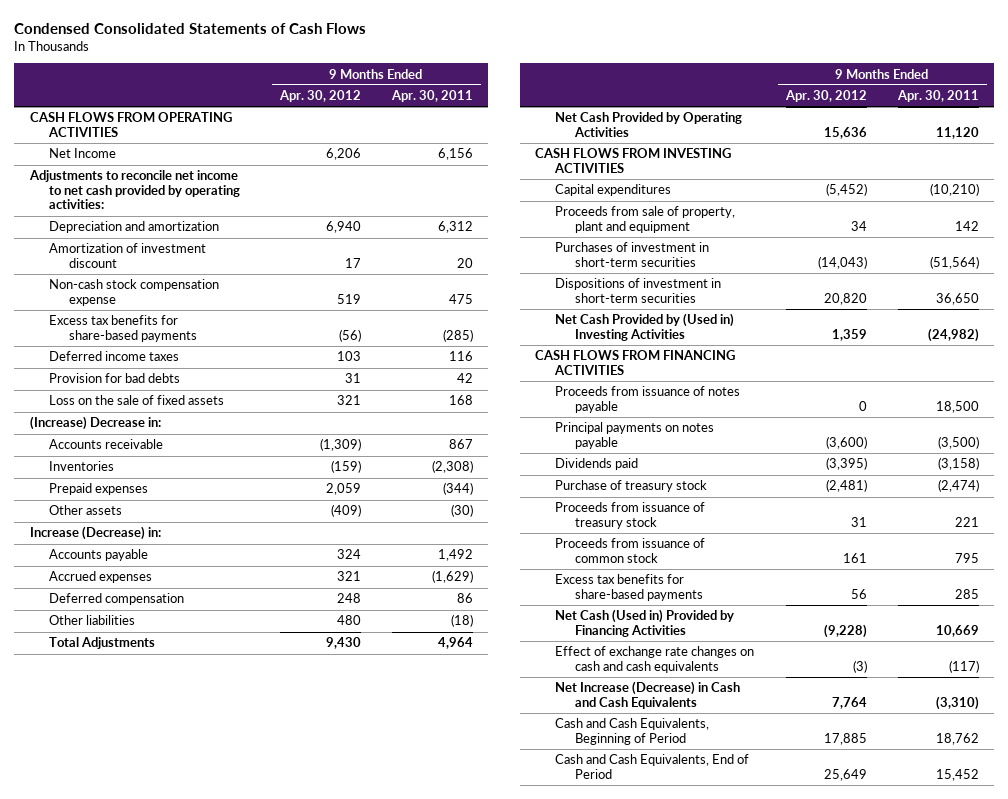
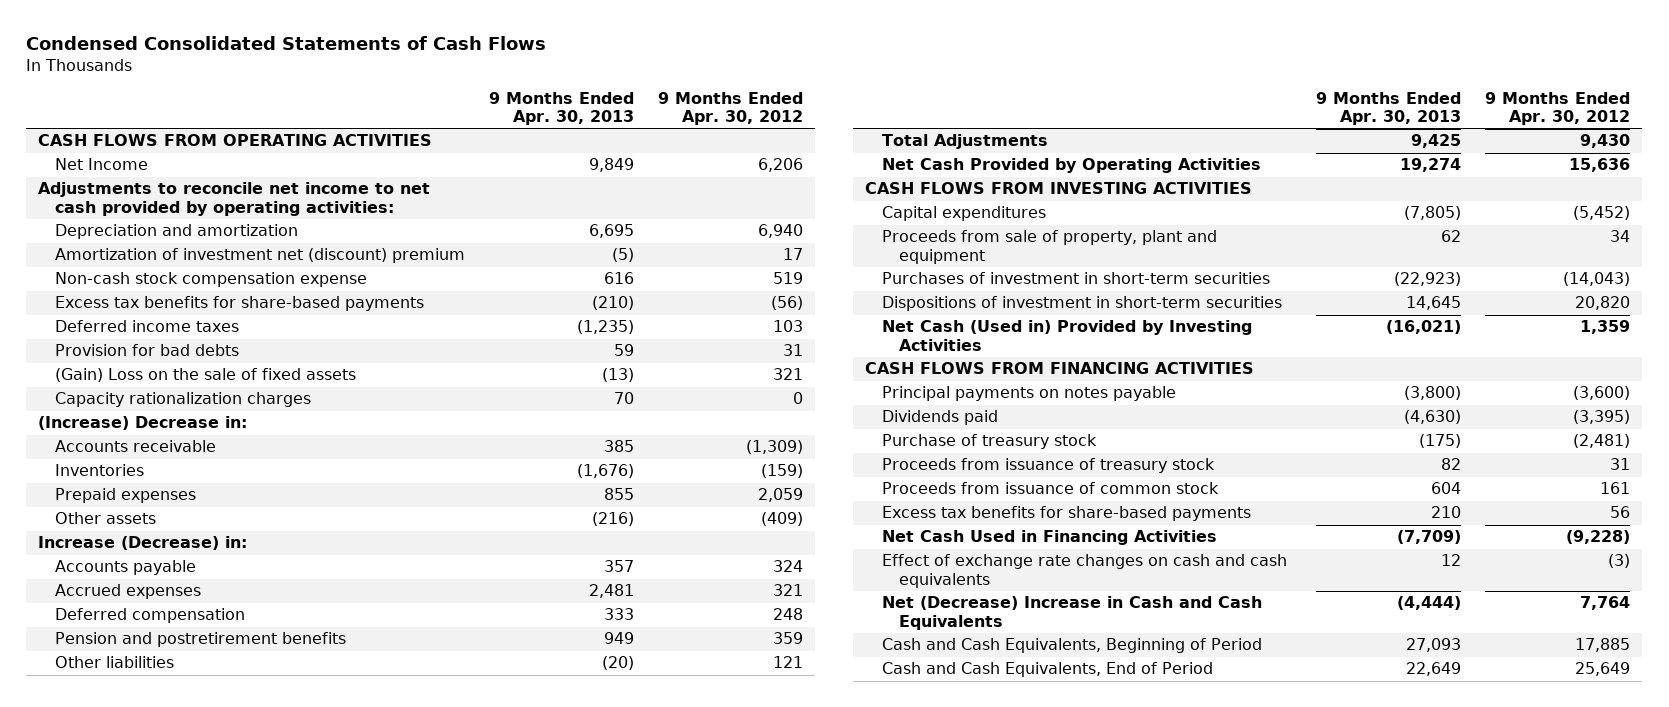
[390,90,473,103] Apr. 30, 2011 -> none
none -> [489,91,635,125] 9 Months Ended Apr. 30, 2013
[49,243,207,268] Amortization of investment discount -> [55,248,466,264] Amortization of investment net (discount) premium
[49,395,225,406] Loss on the sale of fixed assets -> [55,368,357,383] (Gain) Loss on the sale of fixed assets
none -> [55,392,312,408] Capacity rationalization charges
none -> [55,632,347,648] Pension and postretirement benefits
[336,615,361,626] 480 -> [773,656,804,669] 121
[555,313,735,341] Net Cash Provided by (Used in) Investing Activities -> [882,320,1253,351] Net Cash (Used in) Provided by Investing Activities
[555,386,741,413] Proceeds from issuance of notes payable -> none
[555,609,735,637] Net Cash (Used in) Provided by Financing Activities -> [882,530,1218,546] Net Cash Used in Financing Activities
[555,681,741,709] Net Increase (Decrease) in Cash and Cash Equivalents -> [882,596,1263,630] Net (Decrease) Increase in Cash and Cash Equivalents

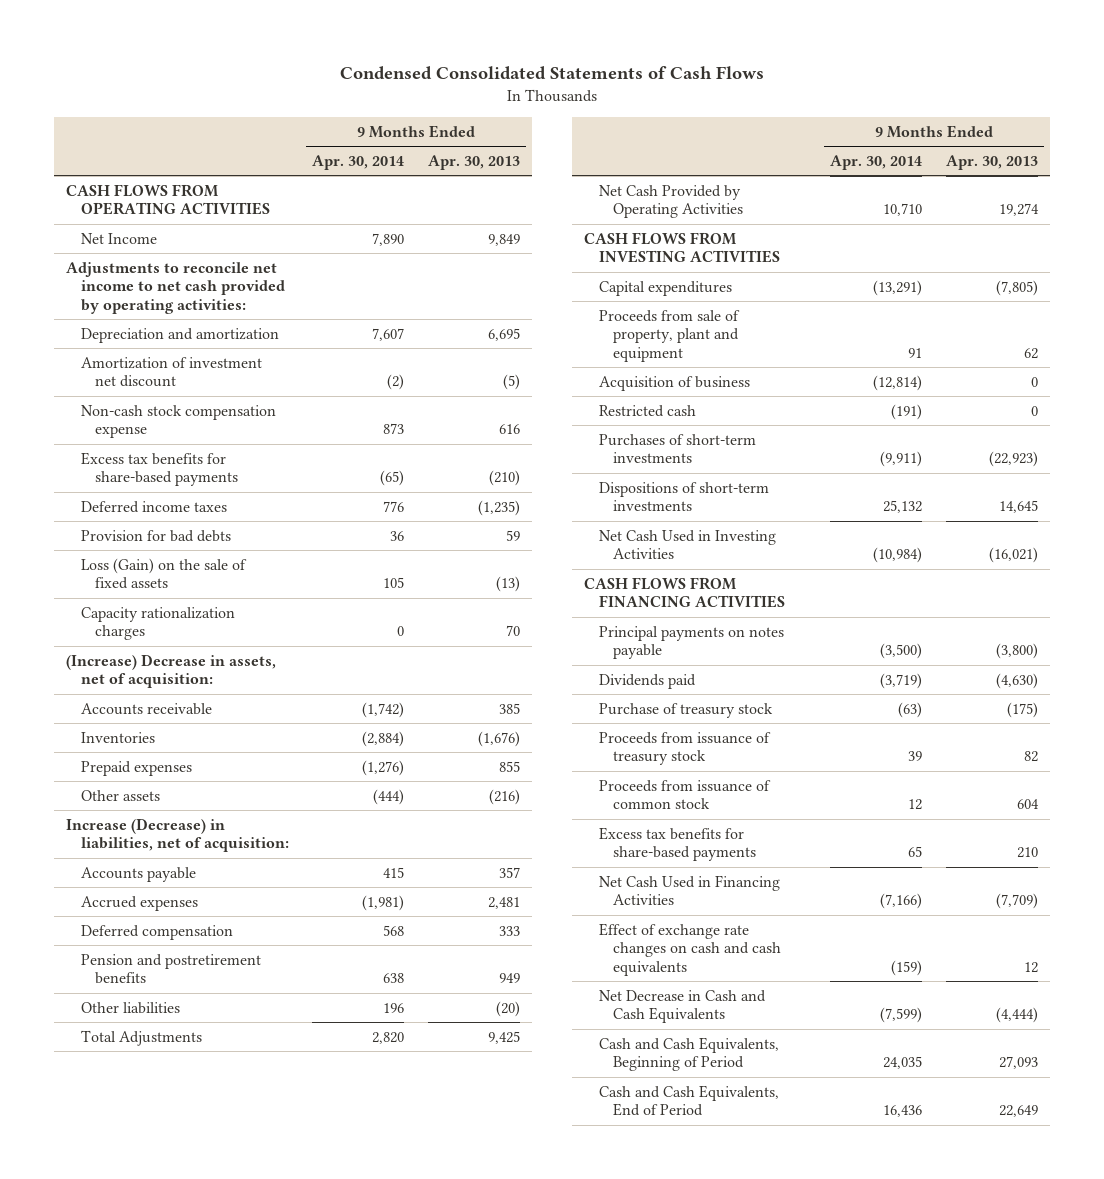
[658,91,804,125] 9 Months Ended Apr. 30, 2012 -> none
none -> [312,154,405,170] Apr. 30, 2014
[55,248,466,264] Amortization of investment net (discount) premium -> [80,356,262,388] Amortization of investment net discount
[55,368,357,383] (Gain) Loss on the sale of fixed assets -> [80,557,247,590] Loss (Gain) on the sale of fixed assets
[38,416,248,431] (Increase) Decrease in: -> [66,653,277,689] (Increase) Decrease in assets, net of acquisition:
[38,536,248,551] Increase (Decrease) in: -> [66,817,289,853] Increase (Decrease) in liabilities, net of acquisition:
none -> [598,375,750,391] Acquisition of business
none -> [598,404,696,417] Restricted cash
[882,272,1271,285] Purchases of investment in short-term securities -> [598,433,756,464] Purchases of short-term investments
[882,296,1283,312] Dispositions of investment in short-term securities -> [598,481,769,512] Dispositions of short-term investments
[882,320,1253,351] Net Cash (Used in) Provided by Investing Activities -> [598,529,776,560] Net Cash Used in Investing Activities
[882,596,1263,630] Net (Decrease) Increase in Cash and Cash Equivalents -> [598,989,766,1024] Net Decrease in Cash and Cash Equivalents

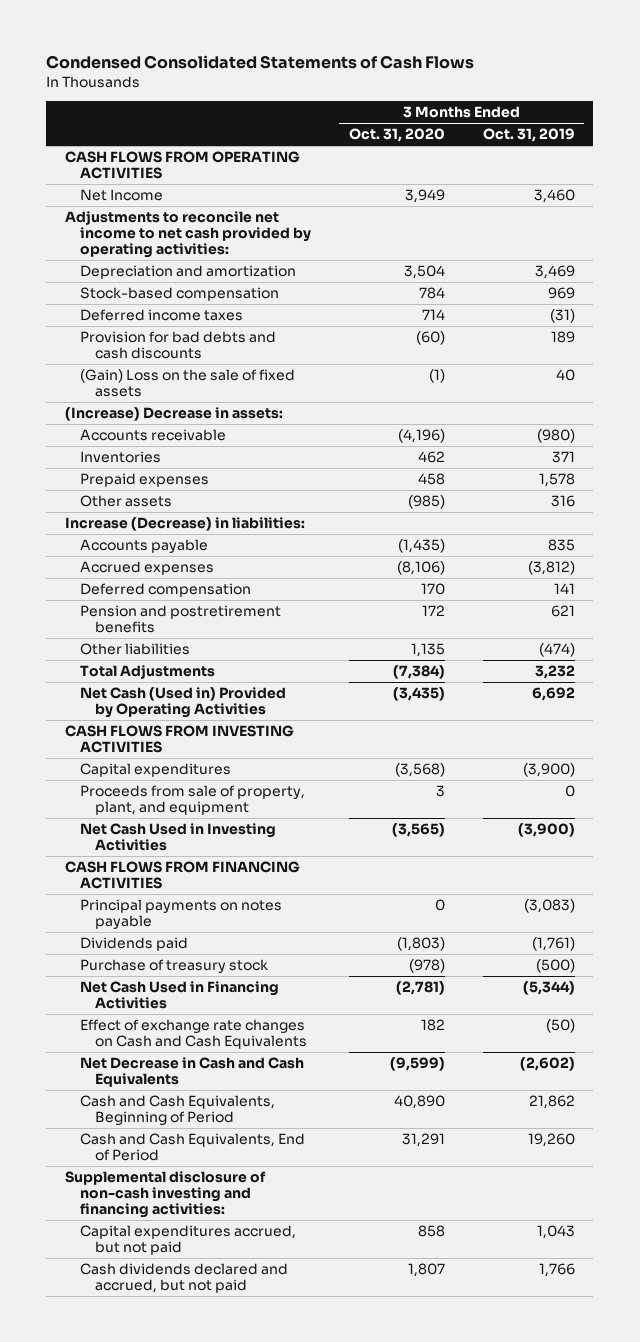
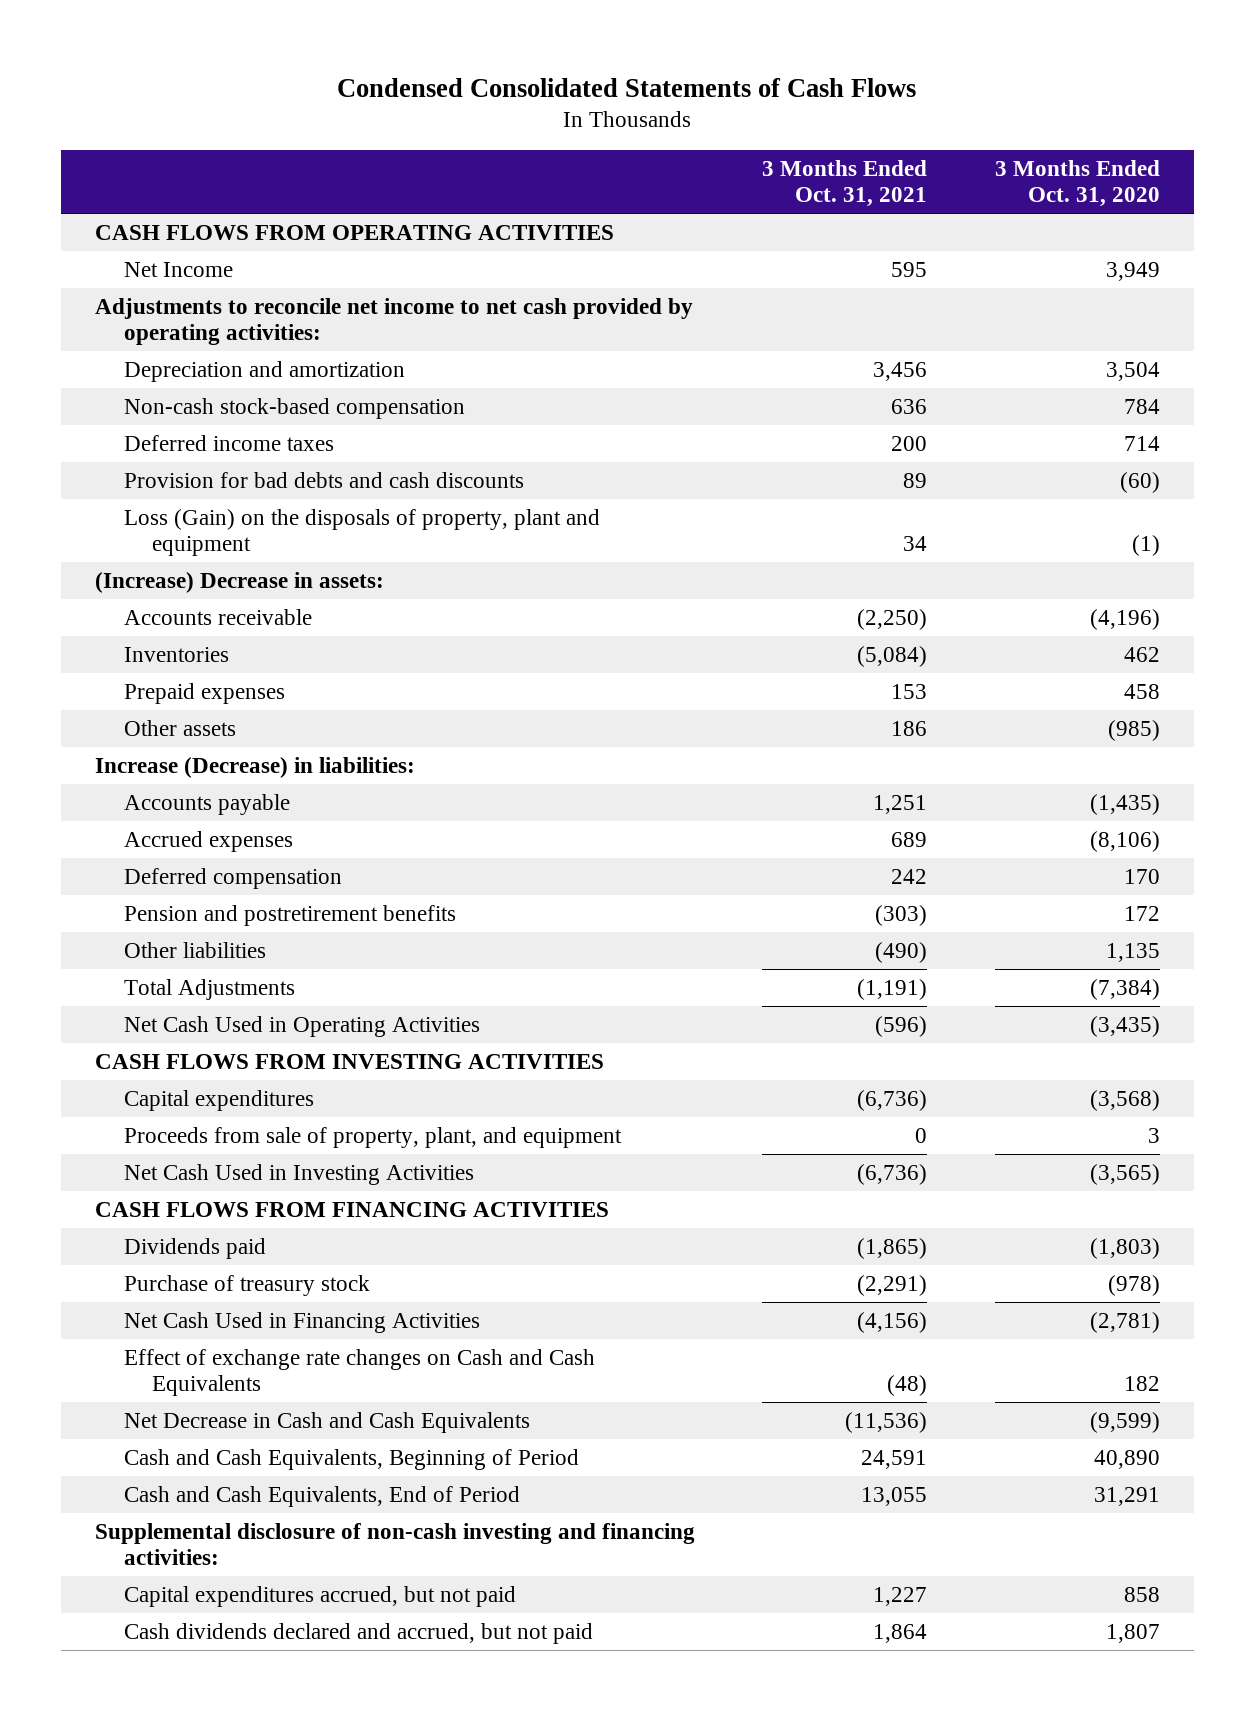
[482,128,575,143] Oct. 31, 2019 -> none
none -> [762,160,928,208] 3 Months Ended Oct. 31, 2021
[80,287,280,302] Stock-based compensation -> [123,397,465,419] Non-cash stock-based compensation
[80,369,296,398] (Gain) Loss on the sale of fixed assets -> [123,508,600,557] Loss (Gain) on the disposals of property, plant and equipment
[80,687,287,719] Net Cash (Used in) Provided by Operating Activities -> [123,1015,480,1037] Net Cash Used in Operating Activities
[80,899,283,930] Principal payments on notes payable -> none

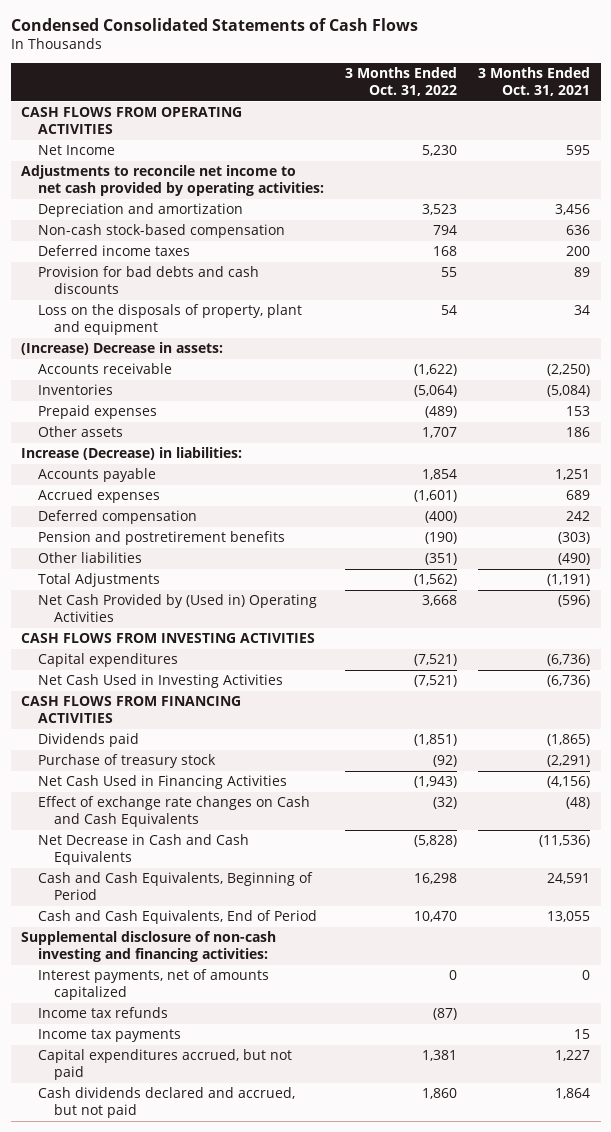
[994,160,1160,208] 3 Months Ended Oct. 31, 2020 -> none
none -> [344,66,457,96] 3 Months Ended Oct. 31, 2022
[123,508,600,557] Loss (Gain) on the disposals of property, plant and equipment -> [37,304,302,336] Loss on the disposals of property, plant and equipment
[123,1015,480,1037] Net Cash Used in Operating Activities -> [37,594,317,623] Net Cash Provided by (Used in) Operating Activities
[123,1126,622,1148] Proceeds from sale of property, plant, and equipment -> none
none -> [37,969,269,1001] Interest payments, net of amounts capitalized
none -> [37,1007,168,1019] Income tax refunds
none -> [37,1029,181,1043] Income tax payments

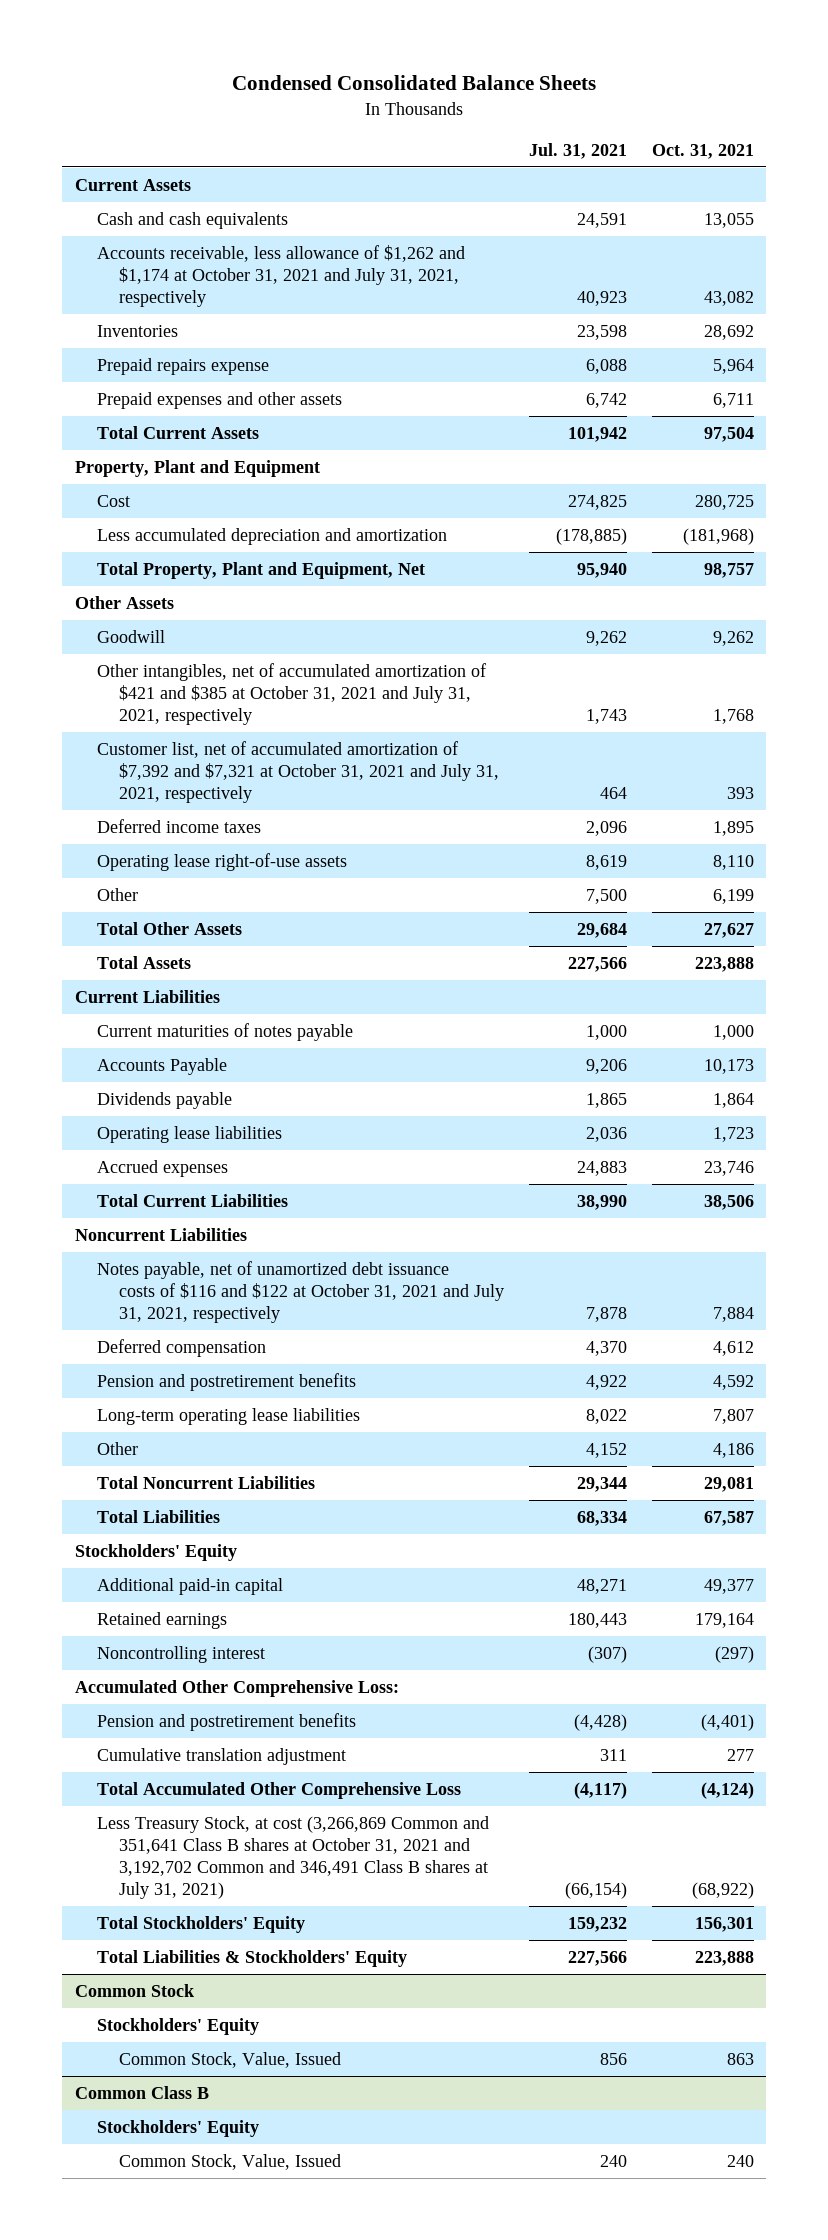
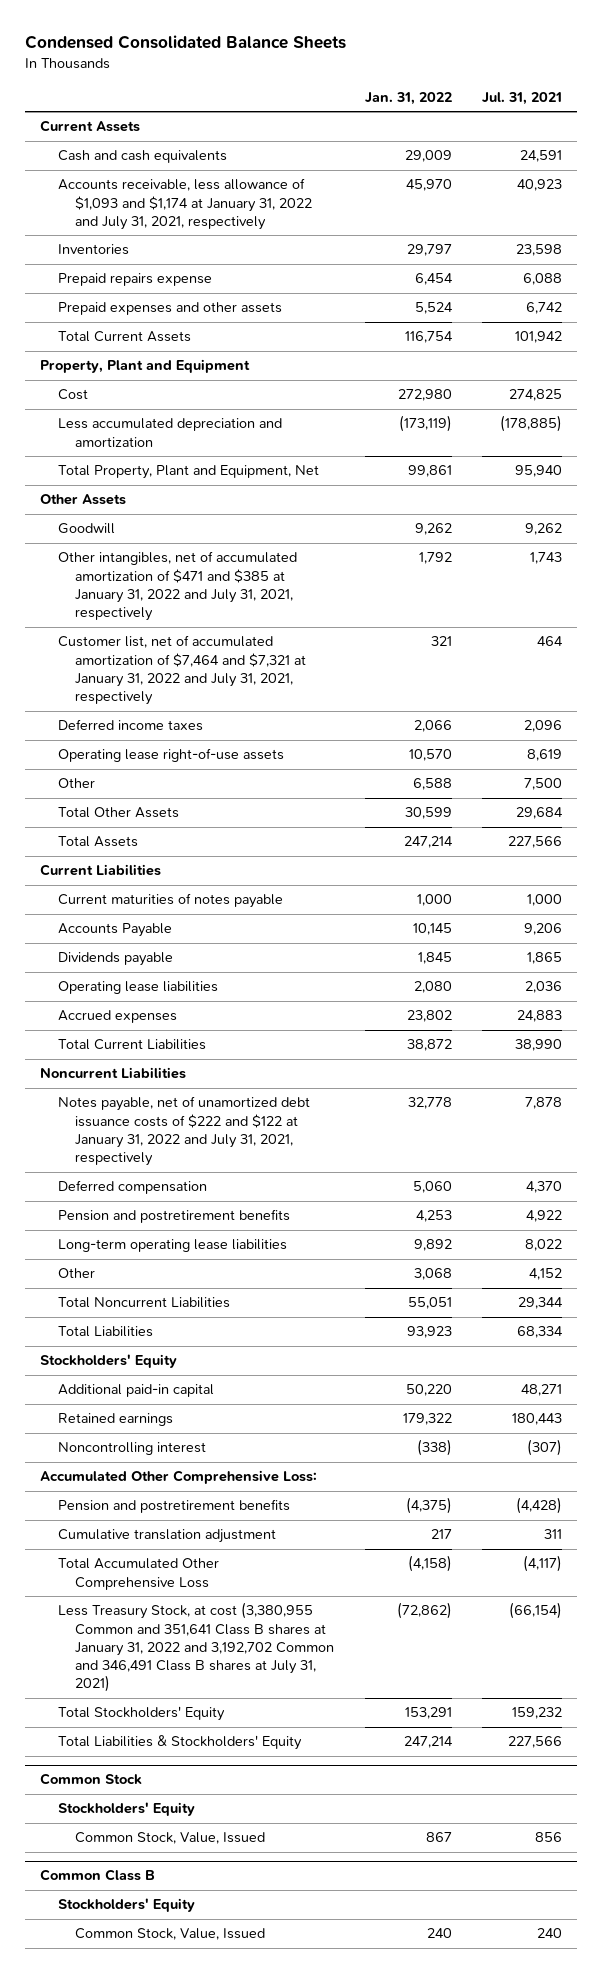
[651,143,754,159] Oct. 31, 2021 -> none
none -> [364,91,452,105] Jan. 31, 2022
[96,244,465,307] Accounts receivable, less allowance of $1,262 and $1,174 at October 31, 2021 and July 31, 2021, respectively -> [57,178,313,230] Accounts receivable, less allowance of $1,093 and $1,174 at January 31, 2022 and July 31, 2021, respectively
[96,662,486,725] Other intangibles, net of accumulated amortization of $421 and $385 at October 31, 2021 and July 31, 2021, respectively -> [57,551,297,622] Other intangibles, net of accumulated amortization of $471 and $385 at January 31, 2022 and July 31, 2021, respectively
[96,740,499,803] Customer list, net of accumulated amortization of $7,392 and $7,321 at October 31, 2021 and July 31, 2021, respectively -> [57,635,307,706] Customer list, net of accumulated amortization of $7,464 and $7,321 at January 31, 2022 and July 31, 2021, respectively
[96,1260,504,1323] Notes payable, net of unamortized debt issuance costs of $116 and $122 at October 31, 2021 and July 31, 2021, respectively -> [57,1096,310,1167] Notes payable, net of unamortized debt issuance costs of $222 and $122 at January 31, 2022 and July 31, 2021, respectively
[96,1815,489,1900] Less Treasury Stock, at cost (3,266,869 Common and 351,641 Class B shares at October 31, 2021 and 3,192,702 Common and 346,491 Class B shares at July 31, 2021) -> [57,1602,335,1693] Less Treasury Stock, at cost (3,380,955 Common and 351,641 Class B shares at January 31, 2022 and 3,192,702 Common and 346,491 Class B shares at July 31, 2021)

